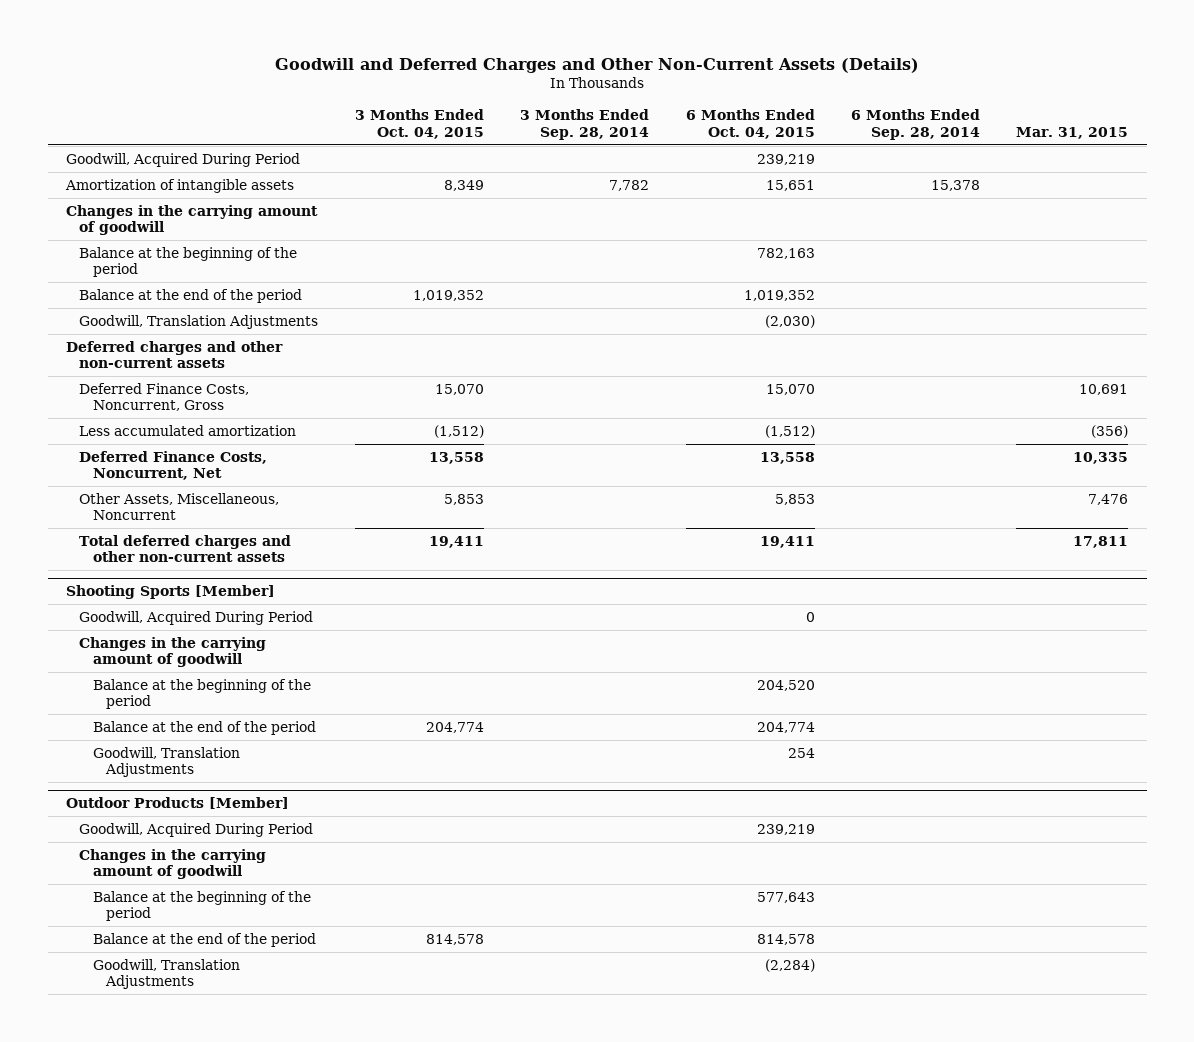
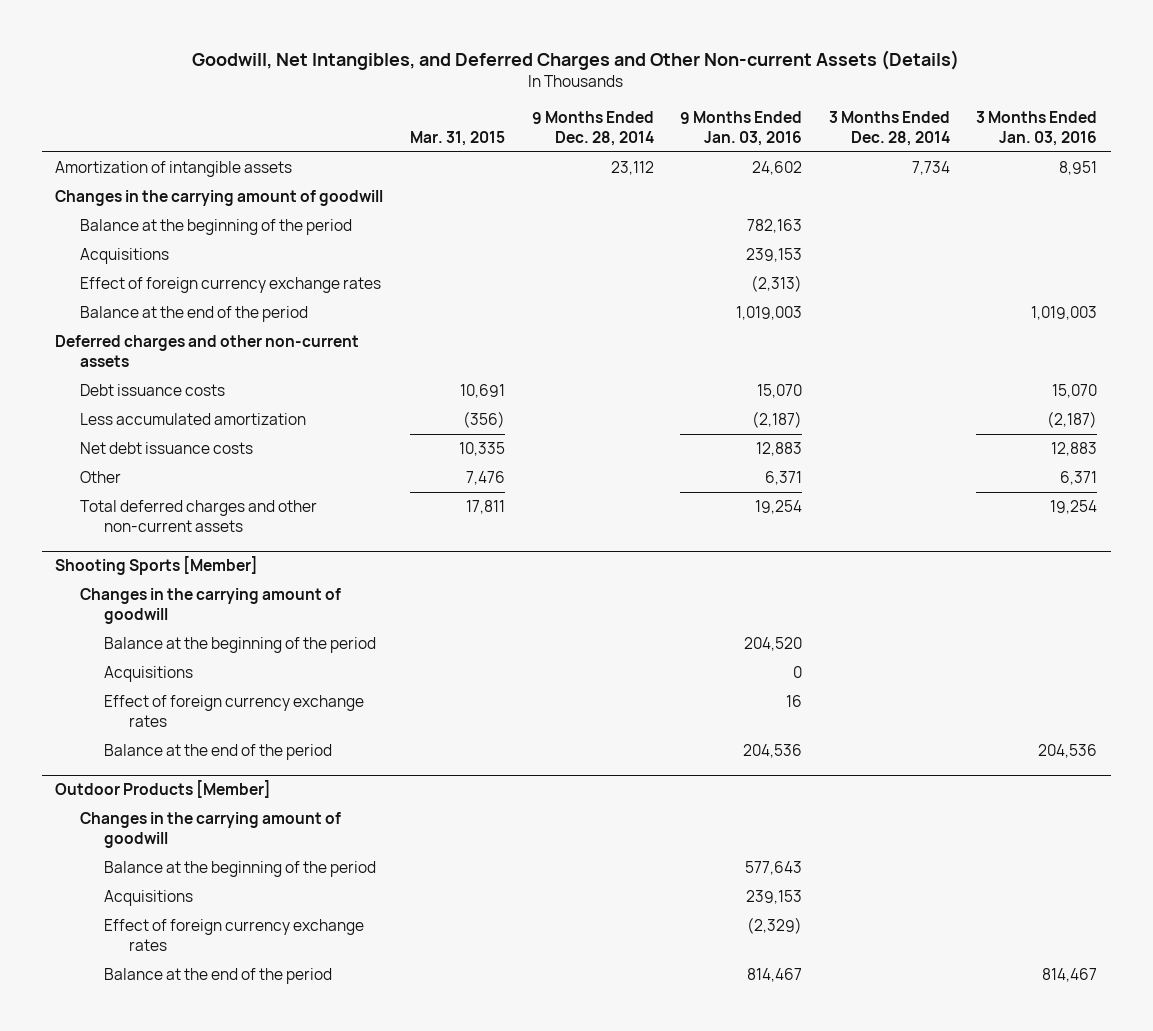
[275,57,920,73] Goodwill and Deferred Charges and Other Non-Current Assets (Details) -> [192,50,960,71] Goodwill, Net Intangibles, and Deferred Charges and Other Non-current Assets (Details)
[354,109,484,139] 3 Months Ended Oct. 04, 2015 -> none
[520,109,650,140] 3 Months Ended Sep. 28, 2014 -> none
[685,109,815,139] 6 Months Ended Oct. 04, 2015 -> none
[850,109,980,140] 6 Months Ended Sep. 28, 2014 -> none
none -> [531,110,654,146] 9 Months Ended Dec. 28, 2014
none -> [680,110,803,146] 9 Months Ended Jan. 03, 2016
none -> [828,110,950,146] 3 Months Ended Dec. 28, 2014
none -> [976,110,1098,146] 3 Months Ended Jan. 03, 2016
[66,153,301,168] Goodwill, Acquired During Period -> none
none -> [79,248,169,265] Acquisitions
none -> [79,277,381,294] Effect of foreign currency exchange rates
[79,315,319,330] Goodwill, Translation Adjustments -> none
[79,383,250,412] Deferred Finance Costs, Noncurrent, Gross -> [79,384,225,397] Debt issuance costs
[79,451,268,481] Deferred Finance Costs, Noncurrent, Net -> [79,442,253,455] Net debt issuance costs
[79,493,280,521] Other Assets, Miscellaneous, Noncurrent -> [79,471,121,484] Other
[79,611,314,626] Goodwill, Acquired During Period -> none
none -> [104,666,194,683] Acquisitions
none -> [104,695,365,728] Effect of foreign currency exchange rates
[92,747,240,778] Goodwill, Translation Adjustments -> none
[79,823,314,838] Goodwill, Acquired During Period -> none
none -> [104,890,194,907] Acquisitions
none -> [104,919,365,952] Effect of foreign currency exchange rates
[92,959,240,990] Goodwill, Translation Adjustments -> none

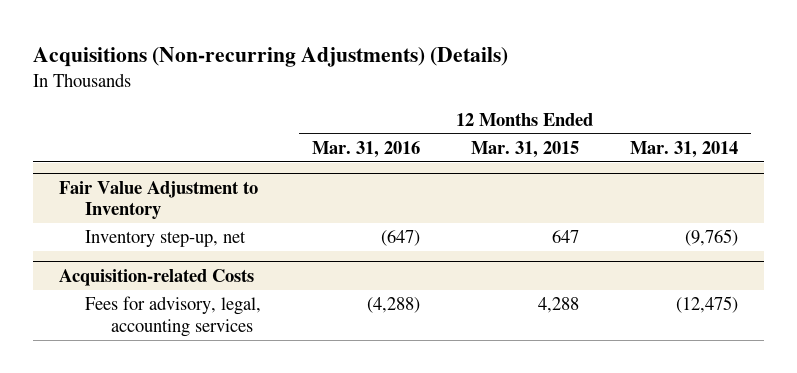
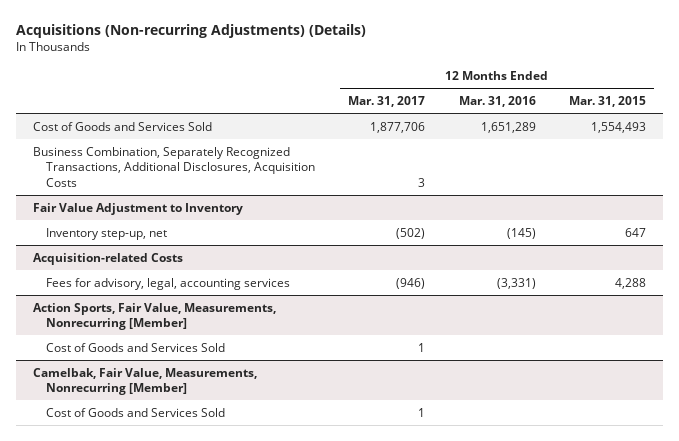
[630,140,739,158] Mar. 31, 2014 -> none
none -> [348,95,426,107] Mar. 31, 2017
none -> [32,121,212,131] Cost of Goods and Services Sold
none -> [32,146,315,187] Business Combination, Separately Recognized Transactions, Additional Disclosures, Acquisition Costs
[381,230,421,247] (647) -> [506,227,536,239] (145)
[367,297,421,314] (4,288) -> [496,277,536,289] (3,331)
none -> [32,302,276,331] Action Sports, Fair Value, Measurements, Nonrecurring [Member]
none -> [45,342,225,352] Cost of Goods and Services Sold
none -> [32,367,257,396] Camelbak, Fair Value, Measurements, Nonrecurring [Member]
none -> [45,407,225,417] Cost of Goods and Services Sold

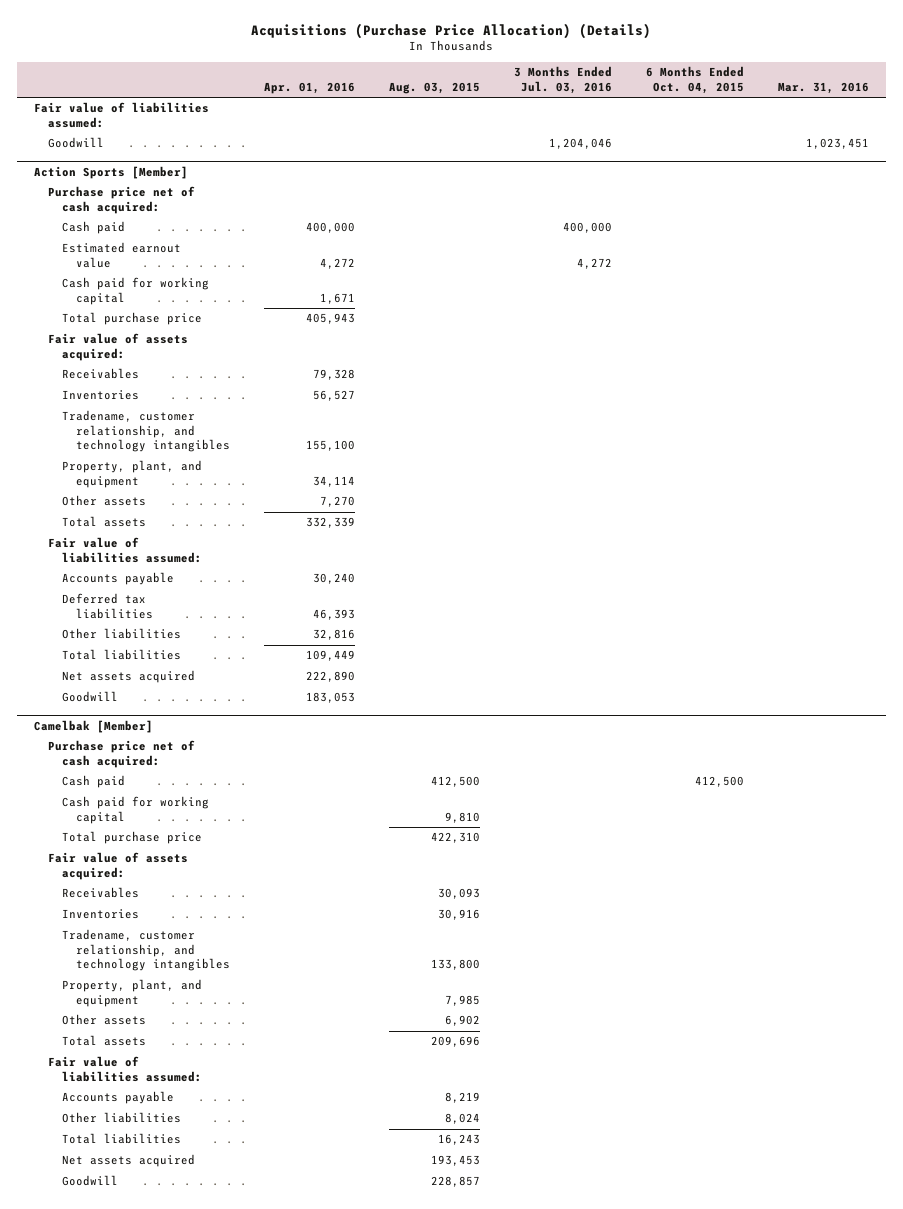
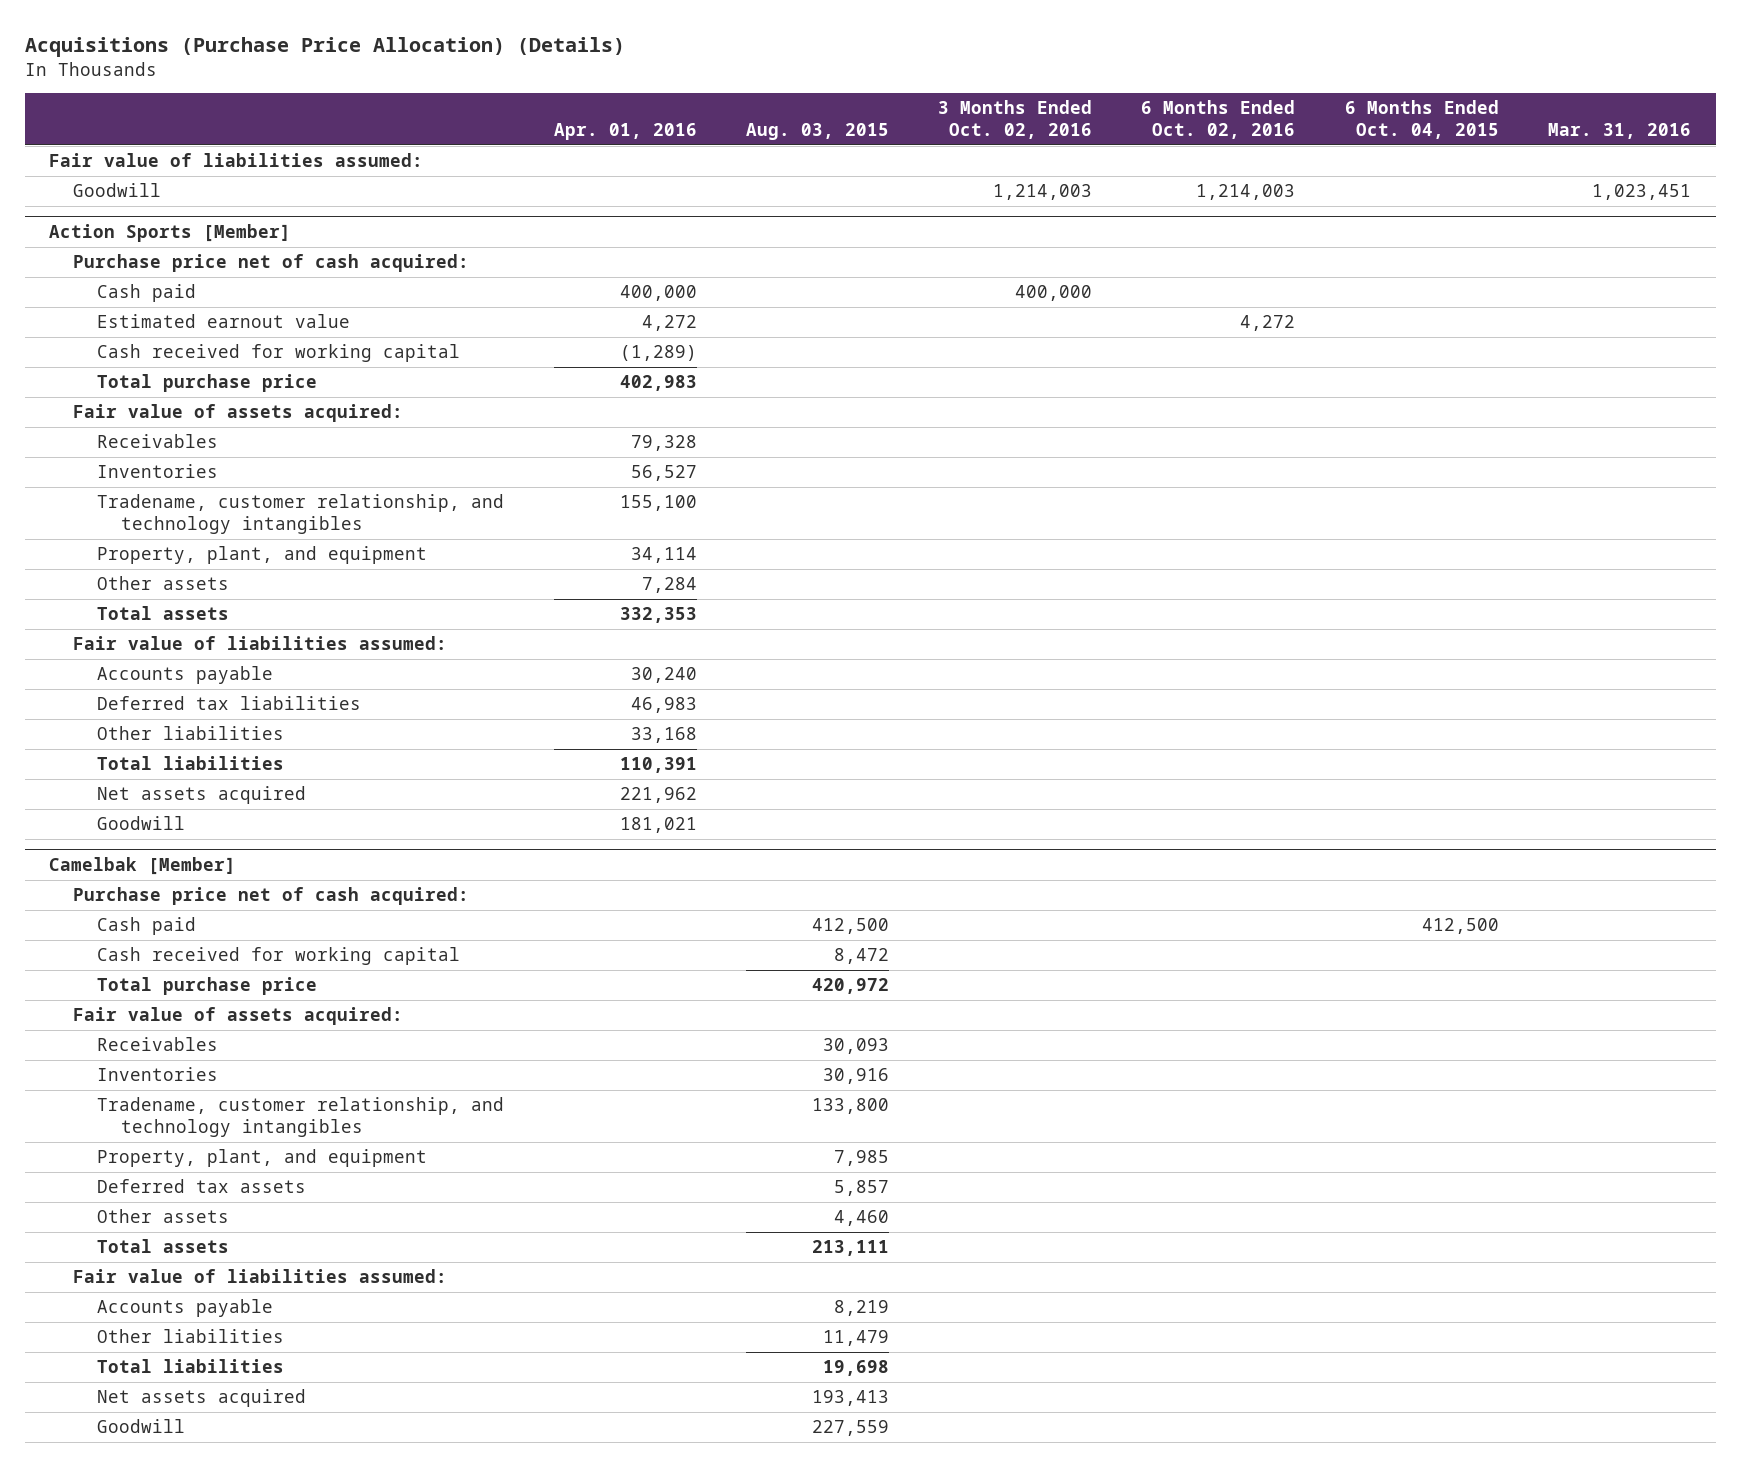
[513,66,612,94] 3 Months Ended Jul. 03, 2016 -> none
none -> [938,100,1093,139] 3 Months Ended Oct. 02, 2016
none -> [1141,100,1296,139] 6 Months Ended Oct. 02, 2016
[61,277,209,305] Cash paid for working capital -> [97,344,461,363] Cash received for working capital
[319,292,355,304] 1,671 -> [619,345,697,362] (1,289)
[305,313,355,325] 405,943 -> [619,375,697,392] 402,983
[319,496,355,508] 7,270 -> [641,577,697,594] 7,284
[305,517,355,529] 332,339 -> [619,607,697,624] 332,353
[312,608,355,620] 46,393 -> [630,697,697,714] 46,983
[312,629,355,641] 32,816 -> [630,727,697,744] 33,168
[305,650,355,662] 109,449 -> [619,757,697,774] 110,391
[305,671,355,683] 222,890 -> [619,787,697,804] 221,962
[305,692,355,704] 183,053 -> [619,817,697,834] 181,021
[61,796,209,824] Cash paid for working capital -> [97,947,461,966] Cash received for working capital
[444,811,480,823] 9,810 -> [833,948,889,965] 8,472
[430,832,480,844] 422,310 -> [811,978,889,995] 420,972
none -> [97,1179,307,1194] Deferred tax assets
[444,1015,480,1027] 6,902 -> [833,1210,889,1227] 4,460
[430,1036,480,1048] 209,696 -> [811,1240,889,1257] 213,111
[444,1113,480,1125] 8,024 -> [822,1330,889,1347] 11,479
[437,1134,480,1146] 16,243 -> [822,1360,889,1377] 19,698
[430,1155,480,1167] 193,453 -> [811,1390,889,1407] 193,413
[430,1176,480,1188] 228,857 -> [811,1420,889,1437] 227,559

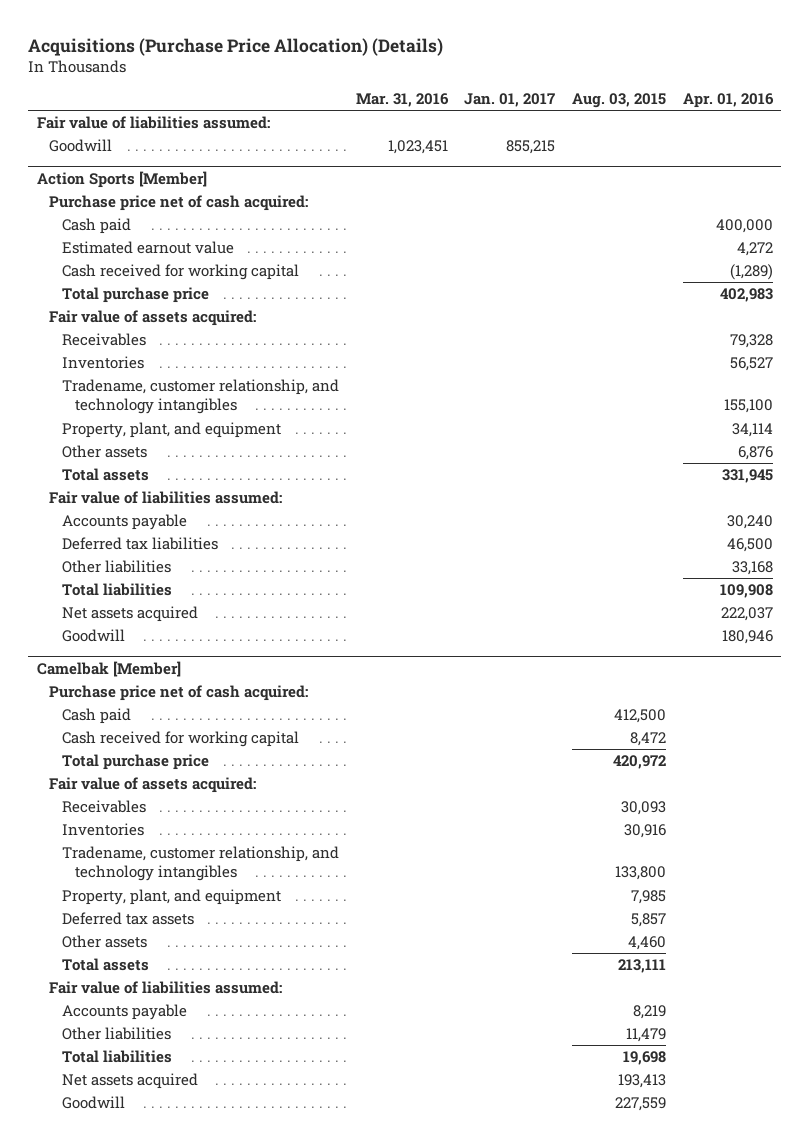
[938,100,1093,139] 3 Months Ended Oct. 02, 2016 -> none
[1141,100,1296,139] 6 Months Ended Oct. 02, 2016 -> none
[1344,100,1499,139] 6 Months Ended Oct. 04, 2015 -> none
none -> [464,93,556,108] Jan. 01, 2017
[641,577,697,594] 7,284 -> [737,446,773,461] 6,876
[619,607,697,624] 332,353 -> [721,469,773,484] 331,945
[630,697,697,714] 46,983 -> [726,538,773,553] 46,500
[619,757,697,774] 110,391 -> [719,584,773,599] 109,908
[619,787,697,804] 221,962 -> [720,607,773,622] 222,037
[619,817,697,834] 181,021 -> [721,630,773,645] 180,946

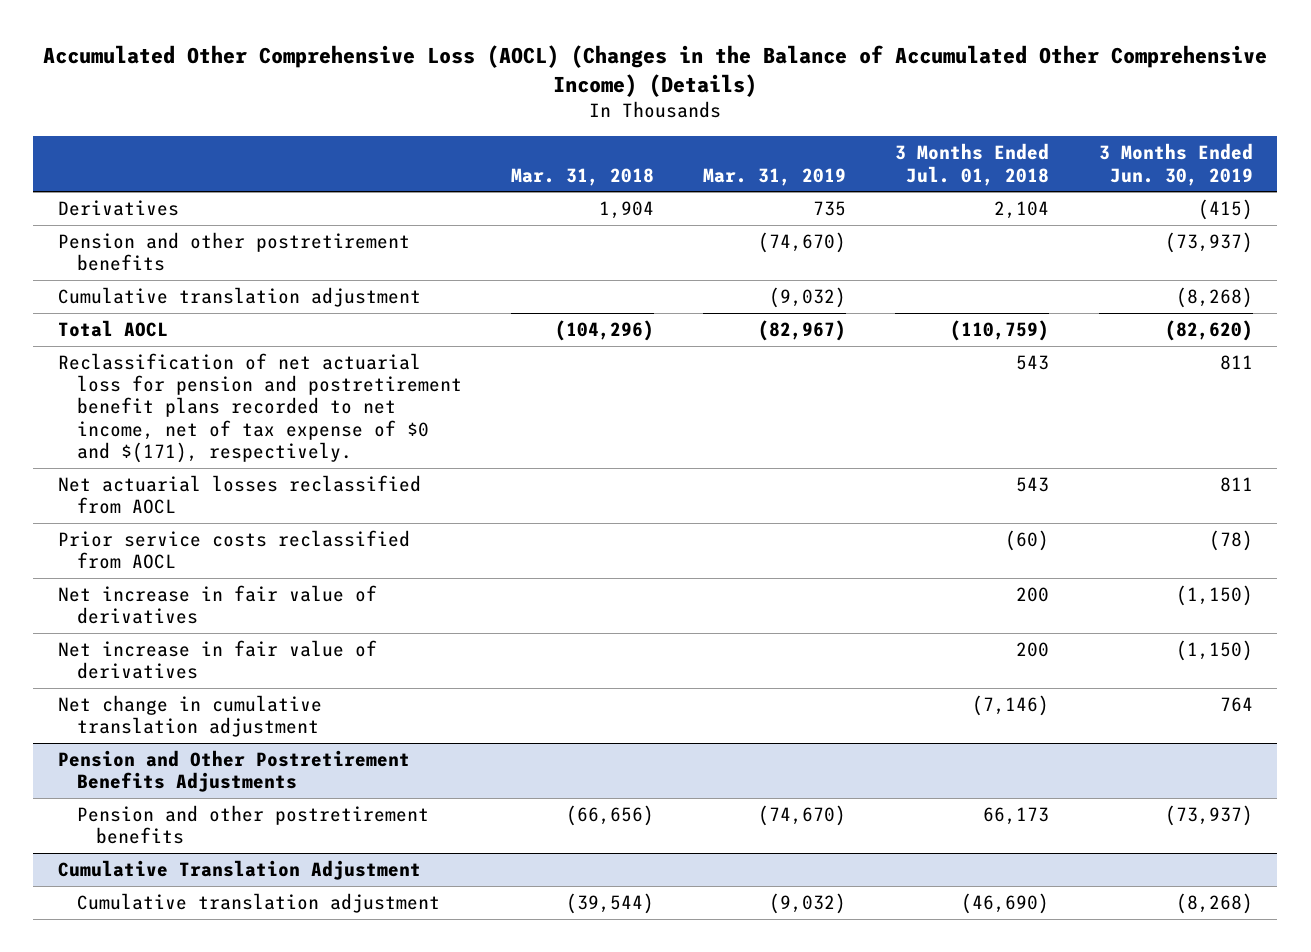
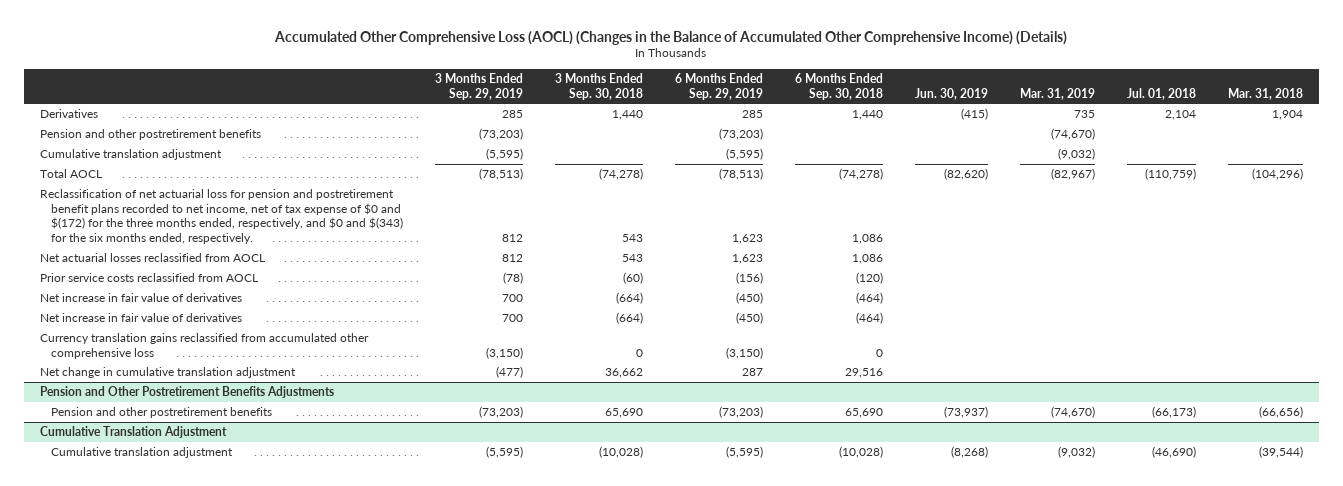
[895,143,1050,186] 3 Months Ended Jul. 01, 2018 -> none
[1098,143,1253,186] 3 Months Ended Jun. 30, 2019 -> none
none -> [435,73,524,100] 3 Months Ended Sep. 29, 2019
none -> [555,73,644,100] 3 Months Ended Sep. 30, 2018
none -> [675,73,764,100] 6 Months Ended Sep. 29, 2019
none -> [795,73,884,100] 6 Months Ended Sep. 30, 2018
none -> [915,87,989,100] Jun. 30, 2019
none -> [1127,87,1197,100] Jul. 01, 2018
[57,352,462,463] Reclassification of net actuarial loss for pension and postretirement benefit plans recorded to net income, net of tax expense of $0 and $(171), respectively. -> [39,189,404,244] Reclassification of net actuarial loss for pension and postretirement benefit plans recorded to net income, net of tax expense of $0 and $(172) for the three months ended, respectively, and $0 and $(343) for the six months ended, respectively.
none -> [39,333,369,359] Currency translation gains reclassified from accumulated other comprehensive loss

